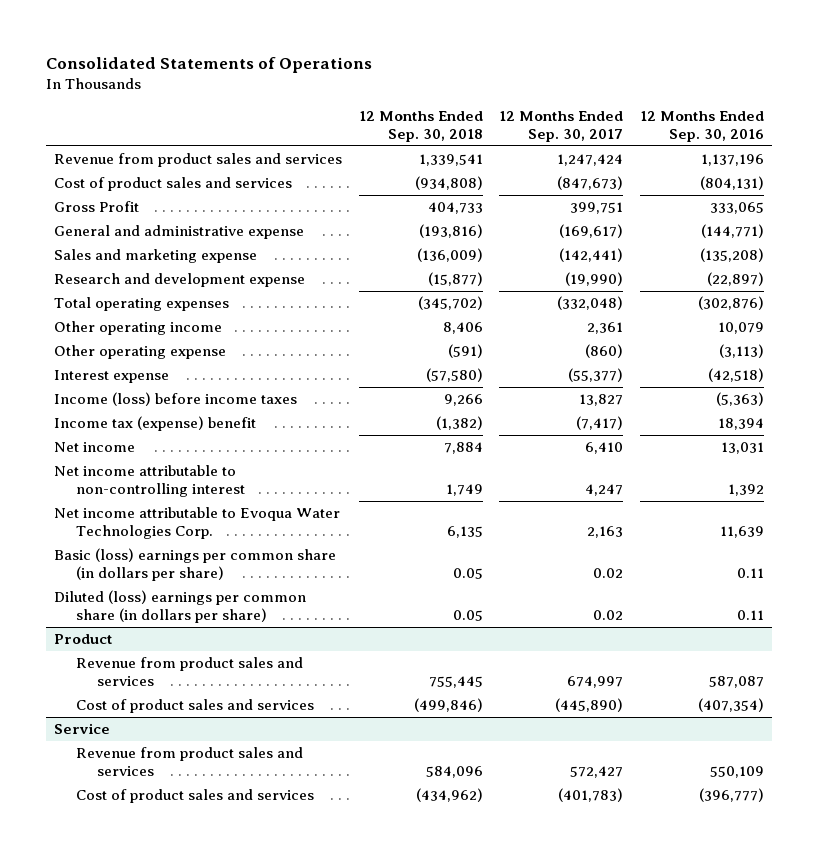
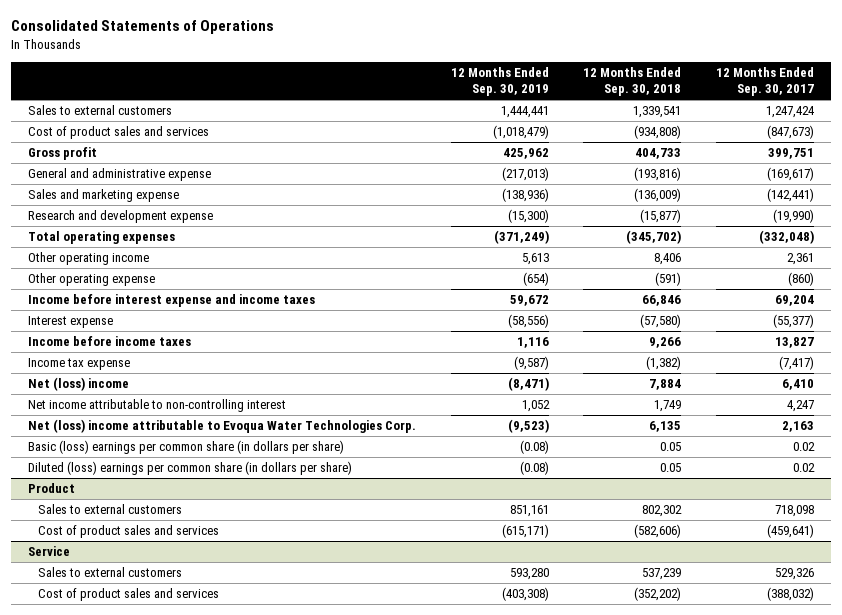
[639,110,764,142] 12 Months Ended Sep. 30, 2016 -> none
none -> [450,67,549,97] 12 Months Ended Sep. 30, 2019
[54,152,343,167] Revenue from product sales and services -> [28,105,173,116] Sales to external customers
[54,200,140,212] Gross Profit -> [28,147,98,161] Gross profit
none -> [28,294,316,308] Income before interest expense and income taxes
[54,391,298,406] Income (loss) before income taxes -> [28,336,192,347] Income before income taxes
[54,415,257,431] Income tax (expense) benefit -> [28,358,131,371] Income tax expense
[54,441,136,452] Net income -> [28,377,130,392] Net (loss) income
[54,506,341,539] Net income attributable to Evoqua Water Technologies Corp. -> [28,419,417,434] Net (loss) income attributable to Evoqua Water Technologies Corp.
[75,656,303,686] Revenue from product sales and services -> none
none -> [38,504,183,515] Sales to external customers
[413,697,483,712] (499,846) -> [634,524,682,539] (582,606)
[555,697,624,712] (445,890) -> [767,524,815,539] (459,641)
[75,746,303,776] Revenue from product sales and services -> none
none -> [38,567,183,578] Sales to external customers
[415,787,483,802] (434,962) -> [634,587,682,602] (352,202)
[558,787,624,802] (401,783) -> [767,587,815,602] (388,032)

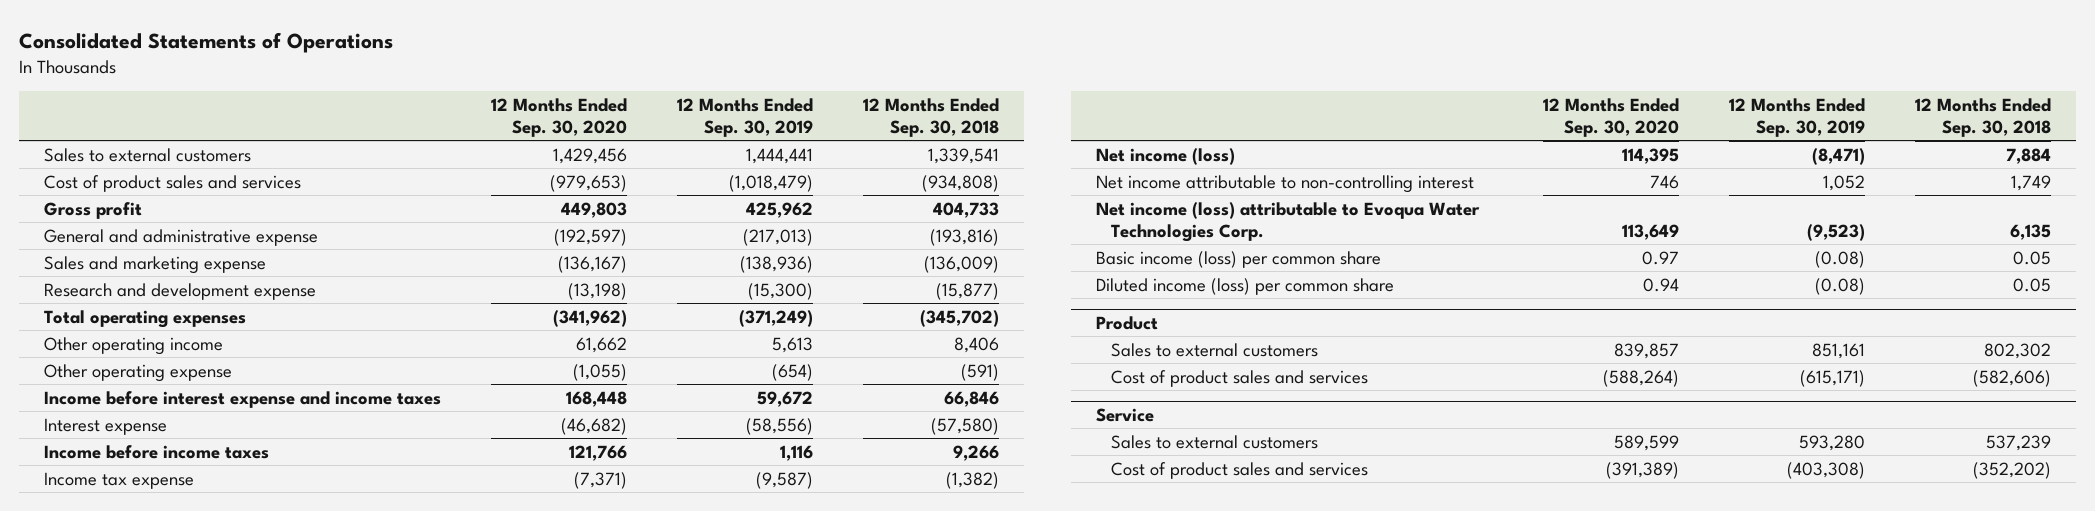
[716,67,815,97] 12 Months Ended Sep. 30, 2017 -> none
none -> [490,97,627,137] 12 Months Ended Sep. 30, 2020
[28,377,130,392] Net (loss) income -> [1095,147,1235,165] Net income (loss)
[28,419,417,434] Net (loss) income attributable to Evoqua Water Technologies Corp. -> [1095,201,1480,242] Net income (loss) attributable to Evoqua Water Technologies Corp.
[28,440,345,455] Basic (loss) earnings per common share (in dollars per share) -> [1095,250,1381,268] Basic income (loss) per common share
[28,461,353,476] Diluted (loss) earnings per common share (in dollars per share) -> [1095,277,1394,295] Diluted income (loss) per common share

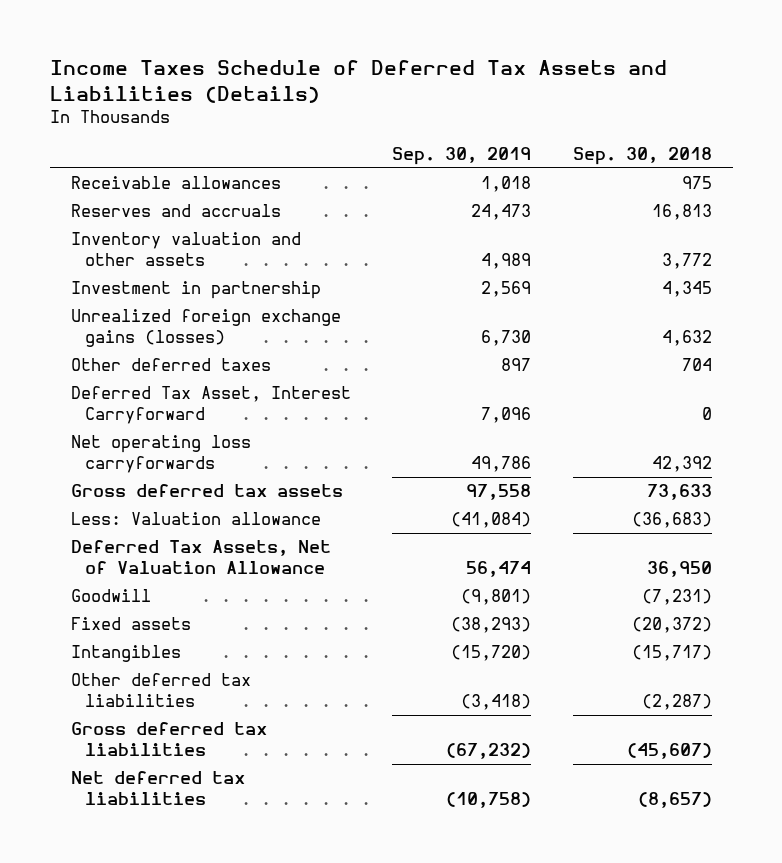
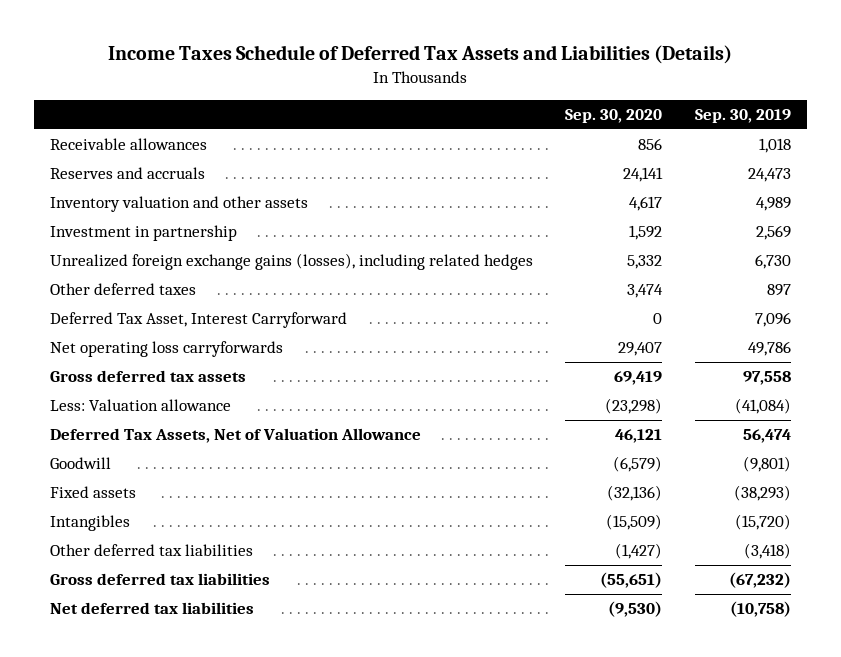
[572,146,712,165] Sep. 30, 2018 -> none
none -> [565,109,663,124] Sep. 30, 2020
[70,309,341,348] Unrealized foreign exchange gains (losses) -> [50,253,534,271] Unrealized foreign exchange gains (losses), including related hedges

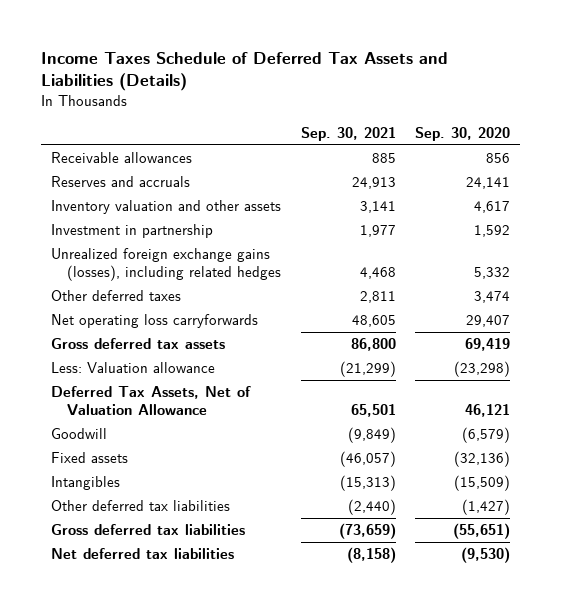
[694,109,791,124] Sep. 30, 2019 -> none
none -> [300,126,396,141] Sep. 30, 2021
[50,312,348,329] Deferred Tax Asset, Interest Carryforward -> none

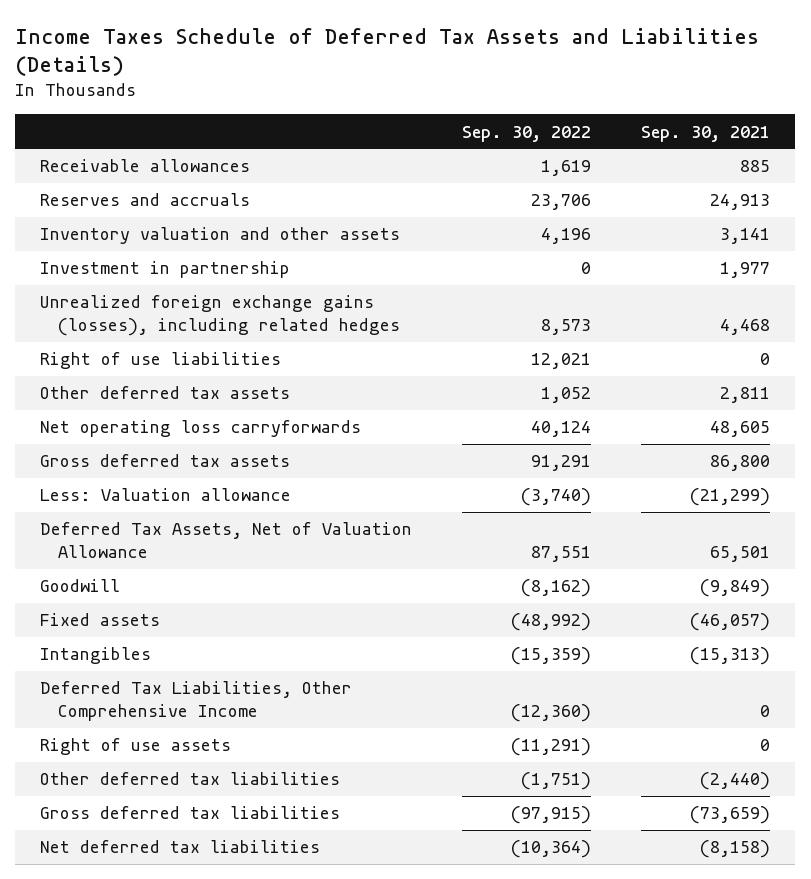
[415,126,511,141] Sep. 30, 2020 -> none
none -> [462,125,592,142] Sep. 30, 2022
none -> [40,352,282,370] Right of use liabilities
[50,290,181,302] Other deferred taxes -> [40,386,291,400] Other deferred tax assets
none -> [40,681,353,721] Deferred Tax Liabilities, Other Comprehensive Income
none -> [40,738,232,756] Right of use assets

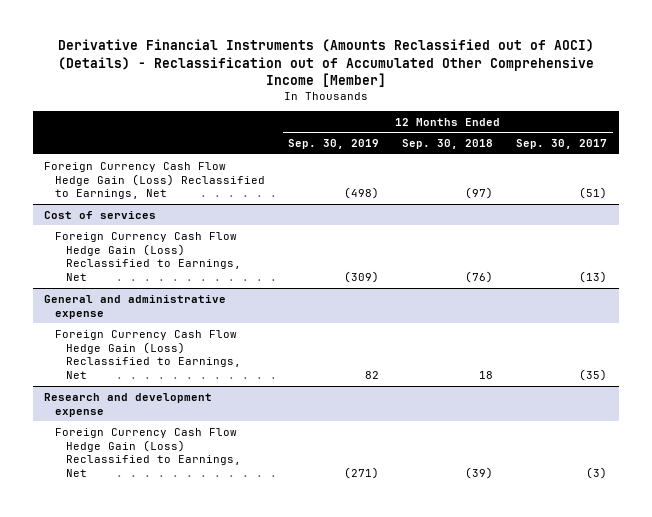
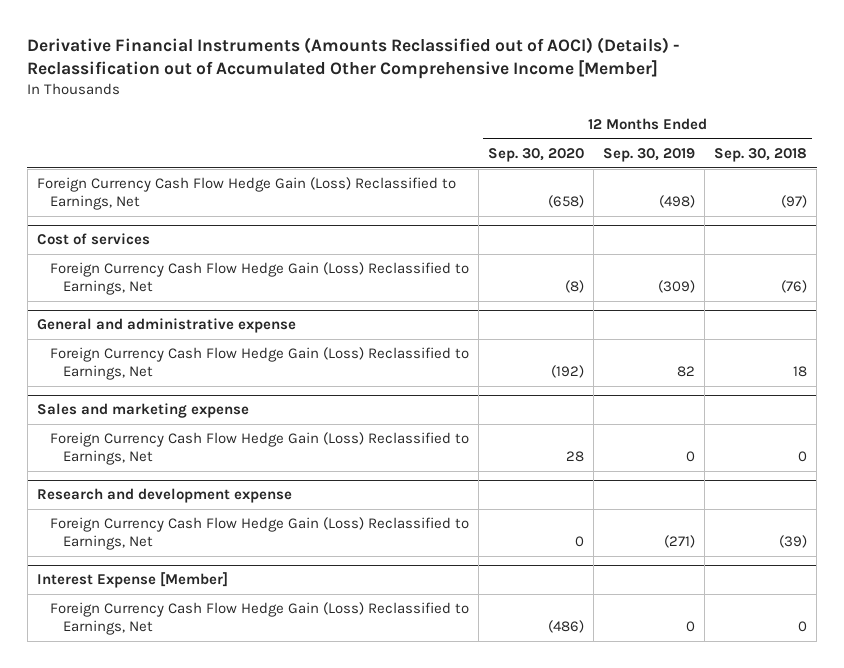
[516,138,608,149] Sep. 30, 2017 -> none
none -> [488,148,585,163] Sep. 30, 2020
none -> [36,403,249,419] Sales and marketing expense
none -> [50,432,470,466] Foreign Currency Cash Flow Hedge Gain (Loss) Reclassified to Earnings, Net
none -> [36,572,228,589] Interest Expense [Member]
none -> [50,602,470,636] Foreign Currency Cash Flow Hedge Gain (Loss) Reclassified to Earnings, Net

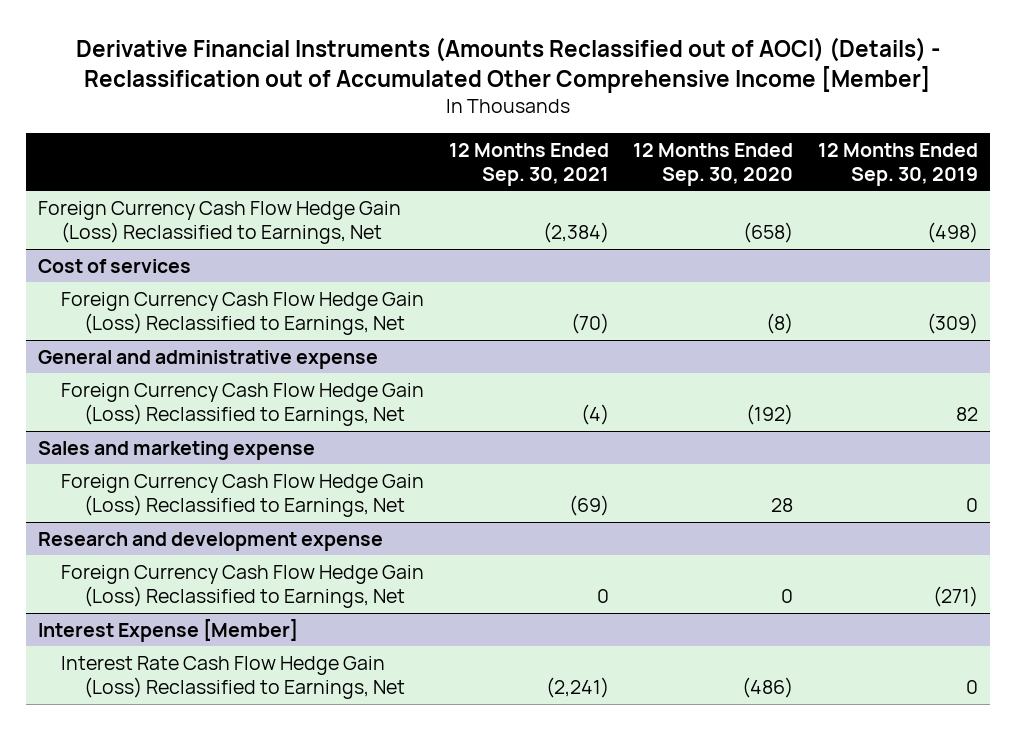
[714,148,808,163] Sep. 30, 2018 -> none
none -> [448,142,609,186] 12 Months Ended Sep. 30, 2021
[50,602,470,636] Foreign Currency Cash Flow Hedge Gain (Loss) Reclassified to Earnings, Net -> [61,655,405,700] Interest Rate Cash Flow Hedge Gain (Loss) Reclassified to Earnings, Net

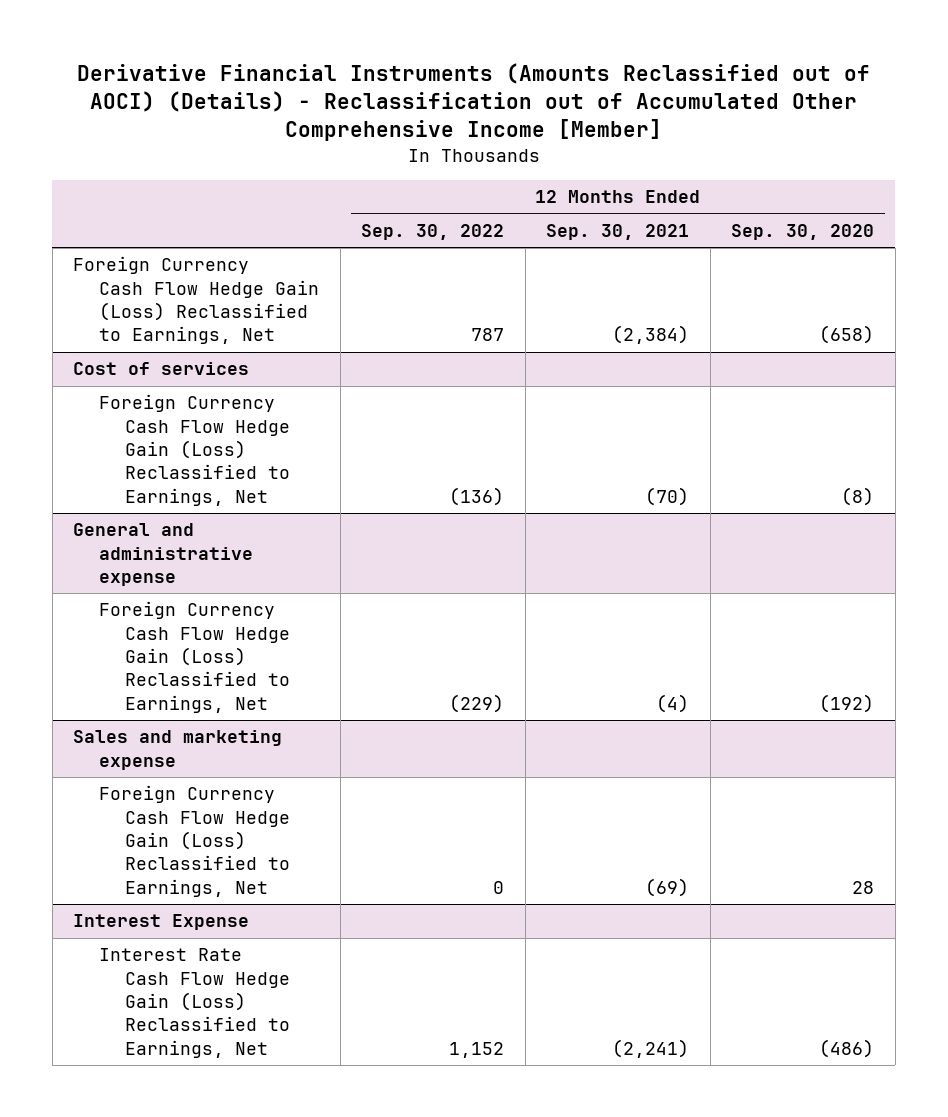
[817,142,978,186] 12 Months Ended Sep. 30, 2019 -> none
none -> [361,223,505,240] Sep. 30, 2022
[38,531,384,551] Research and development expense -> none
[61,564,425,609] Foreign Currency Cash Flow Hedge Gain (Loss) Reclassified to Earnings, Net -> none
[38,618,299,642] Interest Expense [Member] -> [73,914,250,931] Interest Expense

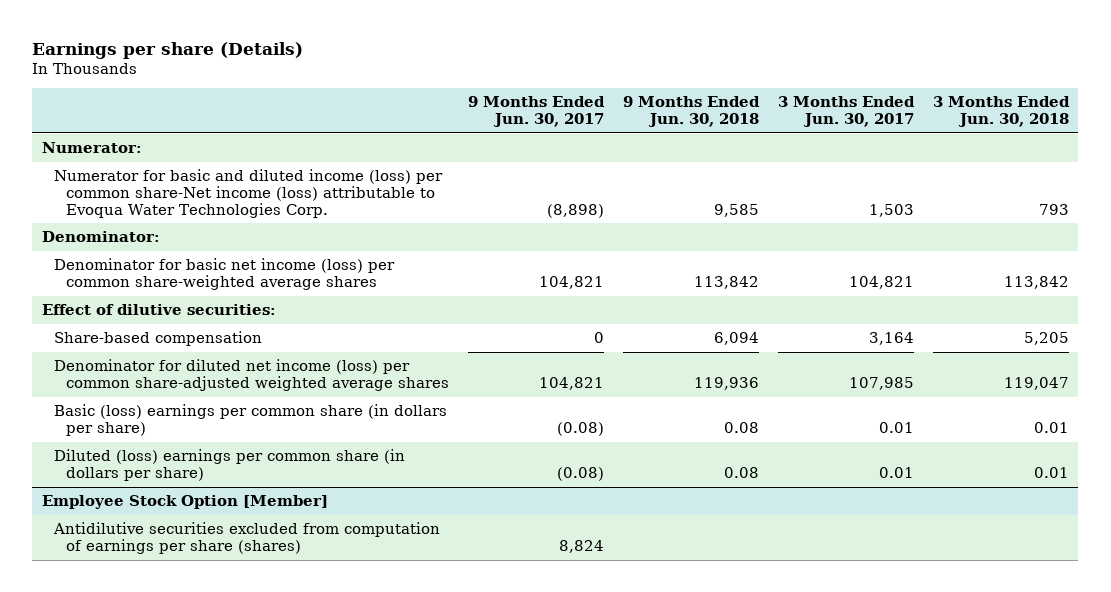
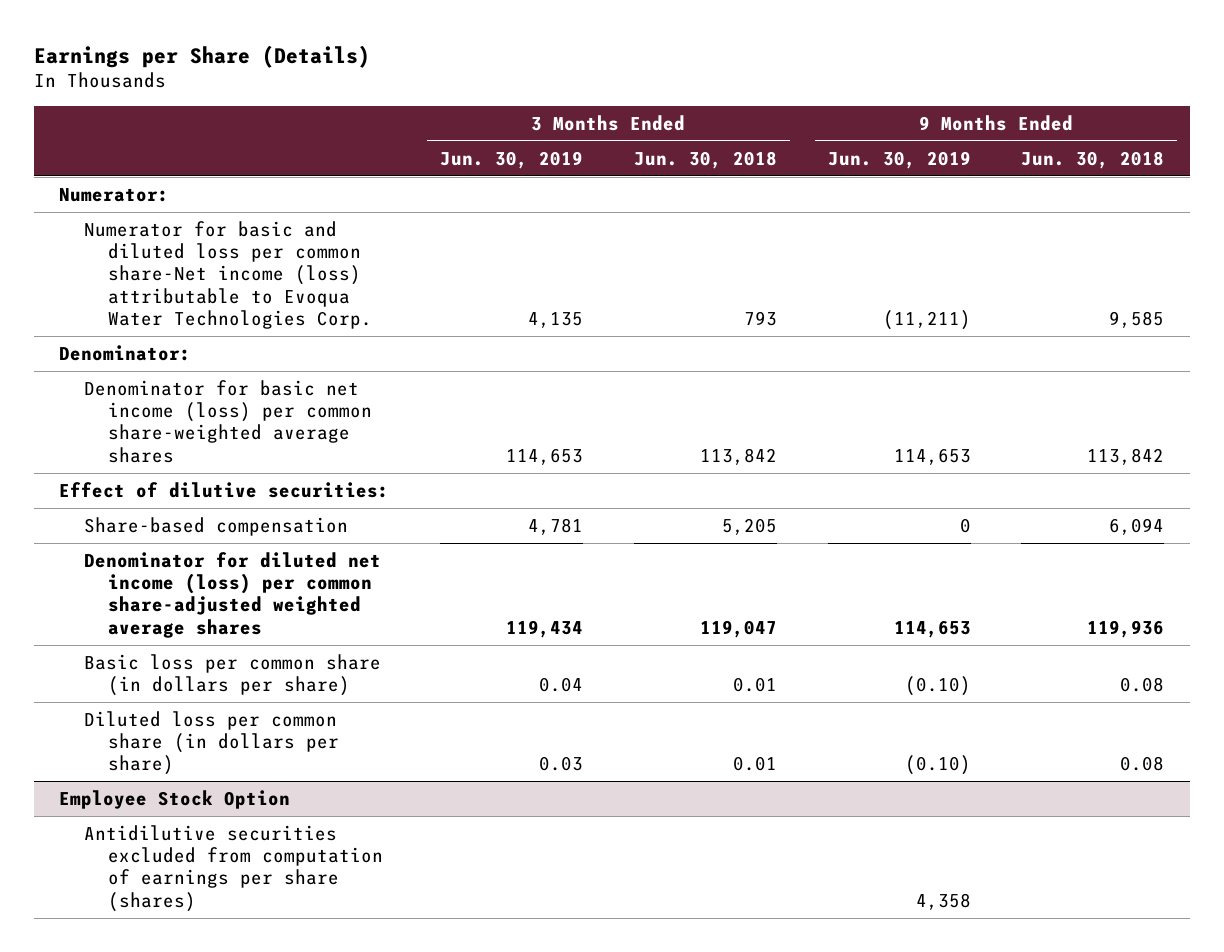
[32,41,304,59] Earnings per share (Details) -> [33,44,370,68] Earnings per Share (Details)
[468,96,606,127] 9 Months Ended Jun. 30, 2017 -> none
[777,96,915,127] 3 Months Ended Jun. 30, 2017 -> none
none -> [440,150,584,169] Jun. 30, 2019
none -> [827,150,971,169] Jun. 30, 2019
[53,169,443,218] Numerator for basic and diluted income (loss) per common share-Net income (loss) attributable to Evoqua Water Technologies Corp. -> [83,220,373,329] Numerator for basic and diluted loss per common share-Net income (loss) attributable to Evoqua Water Technologies Corp.
[53,404,447,436] Basic (loss) earnings per common share (in dollars per share) -> [83,653,381,697] Basic loss per common share (in dollars per share)
[53,449,405,481] Diluted (loss) earnings per common share (in dollars per share) -> [83,710,340,776] Diluted loss per common share (in dollars per share)
[41,495,328,510] Employee Stock Option [Member] -> [59,789,291,809] Employee Stock Option

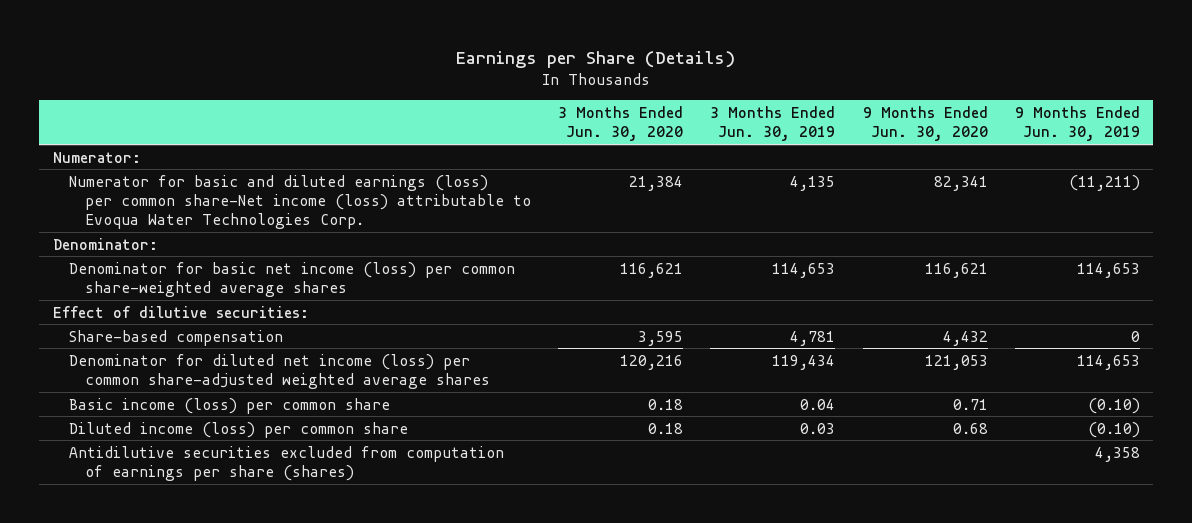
[633,150,777,169] Jun. 30, 2018 -> none
[1021,150,1165,169] Jun. 30, 2018 -> none
none -> [558,105,684,142] 3 Months Ended Jun. 30, 2020
none -> [862,105,988,142] 9 Months Ended Jun. 30, 2020
[83,220,373,329] Numerator for basic and diluted loss per common share-Net income (loss) attributable to Evoqua Water Technologies Corp. -> [69,174,532,230] Numerator for basic and diluted earnings (loss) per common share-Net income (loss) attributable to Evoqua Water Technologies Corp.
[59,789,291,809] Employee Stock Option -> none
[83,653,381,697] Basic loss per common share (in dollars per share) -> [69,397,391,414] Basic income (loss) per common share
[83,710,340,776] Diluted loss per common share (in dollars per share) -> [69,421,409,438] Diluted income (loss) per common share

